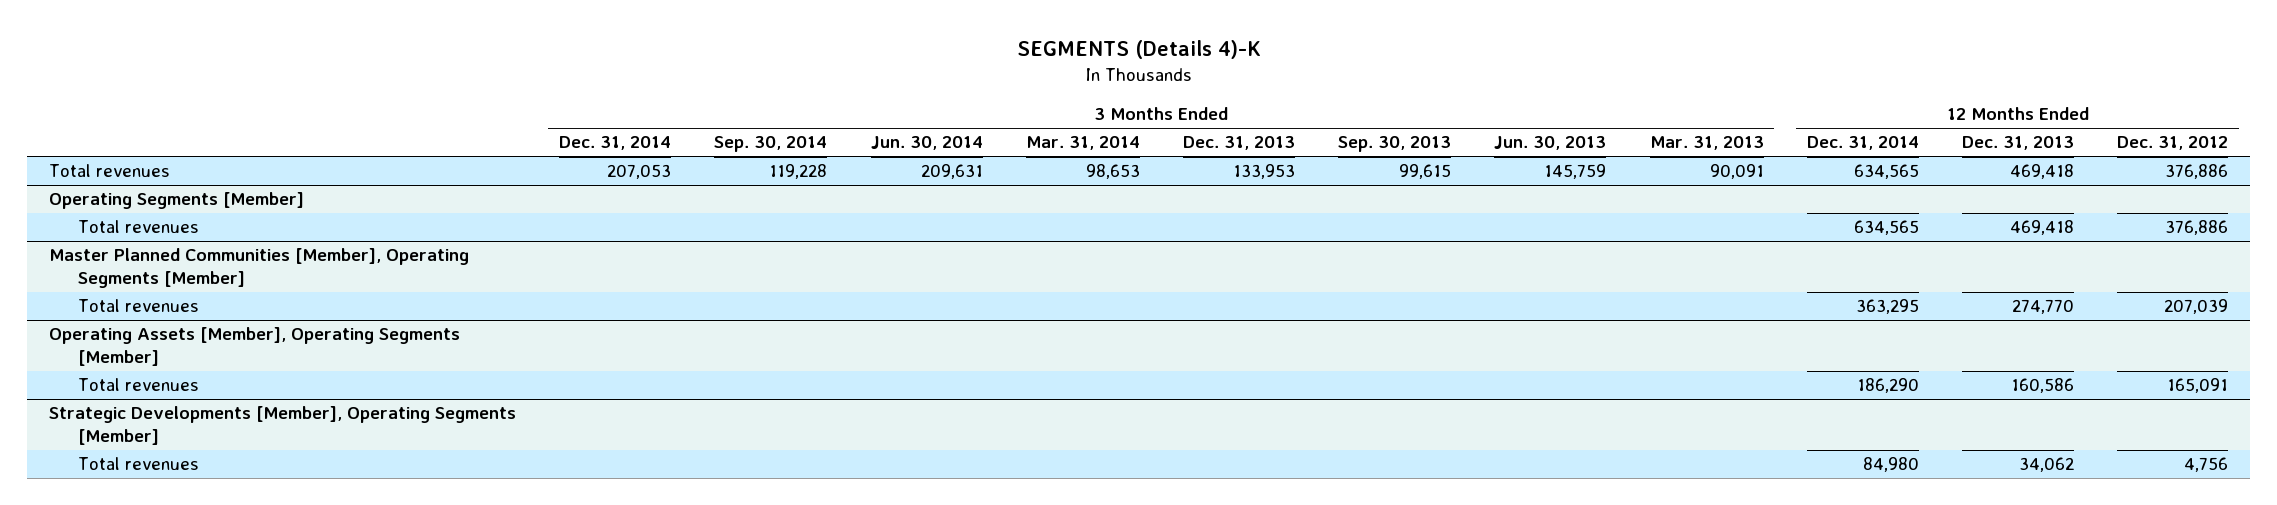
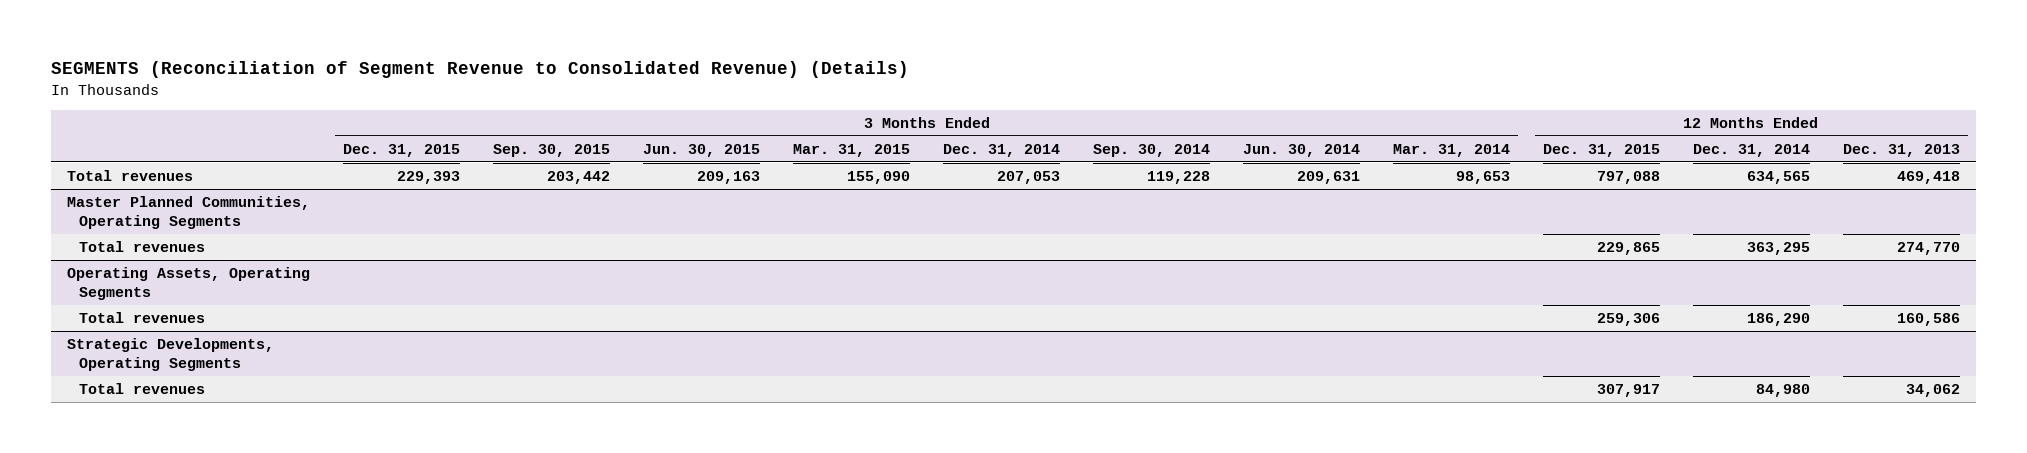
[1016,40,1261,60] SEGMENTS (Details 4)-K -> [50,61,909,79] SEGMENTS (Reconciliation of Segment Revenue to Consolidated Revenue) (Details)
[1183,136,1296,151] Dec. 31, 2013 -> none
[1338,136,1452,153] Sep. 30, 2013 -> none
[1494,136,1607,151] Jun. 30, 2013 -> none
[1649,136,1764,151] Mar. 31, 2013 -> none
[2117,136,2229,151] Dec. 31, 2012 -> none
none -> [343,143,461,157] Dec. 31, 2015
none -> [493,143,611,157] Sep. 30, 2015
none -> [643,143,761,157] Jun. 30, 2015
none -> [793,143,911,157] Mar. 31, 2015
none -> [1542,143,1660,157] Dec. 31, 2015
[49,192,305,210] Operating Segments [Member] -> none
[77,220,199,234] Total revenues -> none
[49,248,470,289] Master Planned Communities [Member], Operating Segments [Member] -> [67,195,311,229] Master Planned Communities, Operating Segments
[49,327,461,367] Operating Assets [Member], Operating Segments [Member] -> [67,266,311,300] Operating Assets, Operating Segments
[49,406,517,446] Strategic Developments [Member], Operating Segments [Member] -> [67,337,275,371] Strategic Developments, Operating Segments

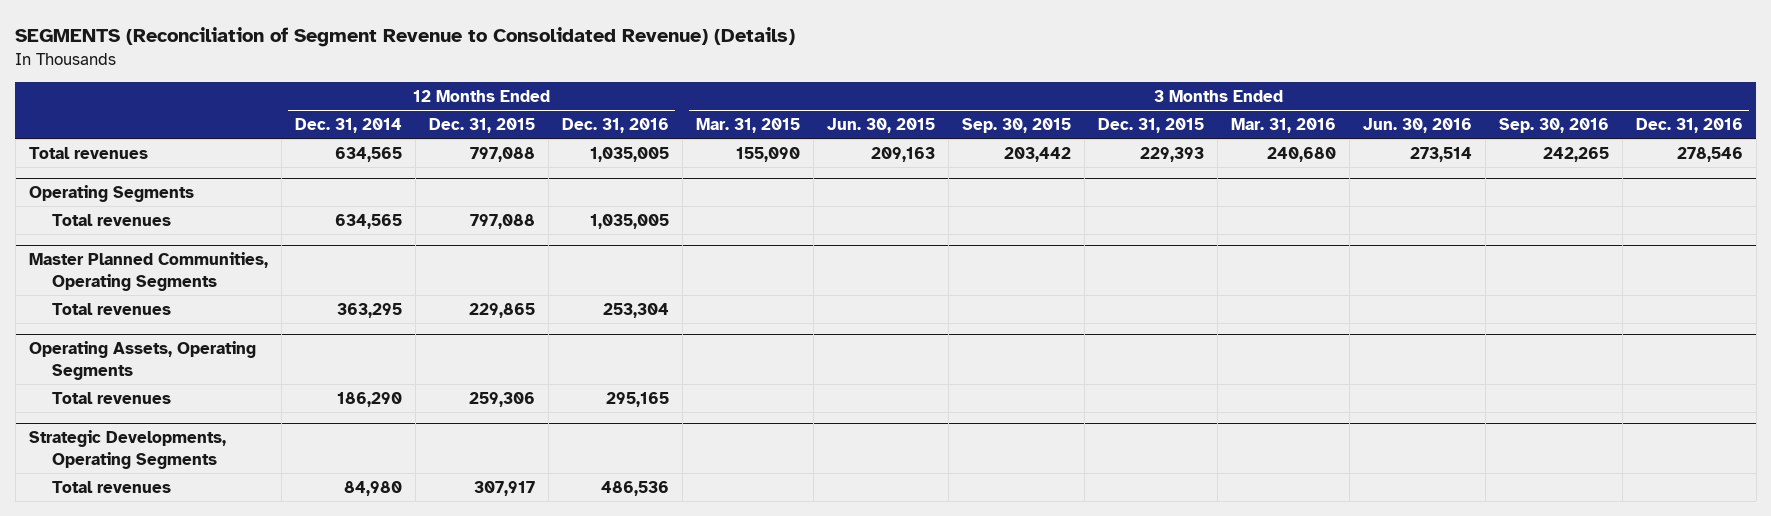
[943,143,1061,157] Dec. 31, 2014 -> none
[1092,143,1210,157] Sep. 30, 2014 -> none
[1242,143,1360,157] Jun. 30, 2014 -> none
[1392,143,1510,157] Mar. 31, 2014 -> none
[1842,143,1960,157] Dec. 31, 2013 -> none
none -> [561,118,669,134] Dec. 31, 2016
none -> [1230,118,1336,134] Mar. 31, 2016
none -> [1362,118,1472,134] Jun. 30, 2016
none -> [1498,118,1609,134] Sep. 30, 2016
none -> [1635,118,1743,134] Dec. 31, 2016
none -> [28,184,194,202] Operating Segments
none -> [51,213,171,226] Total revenues

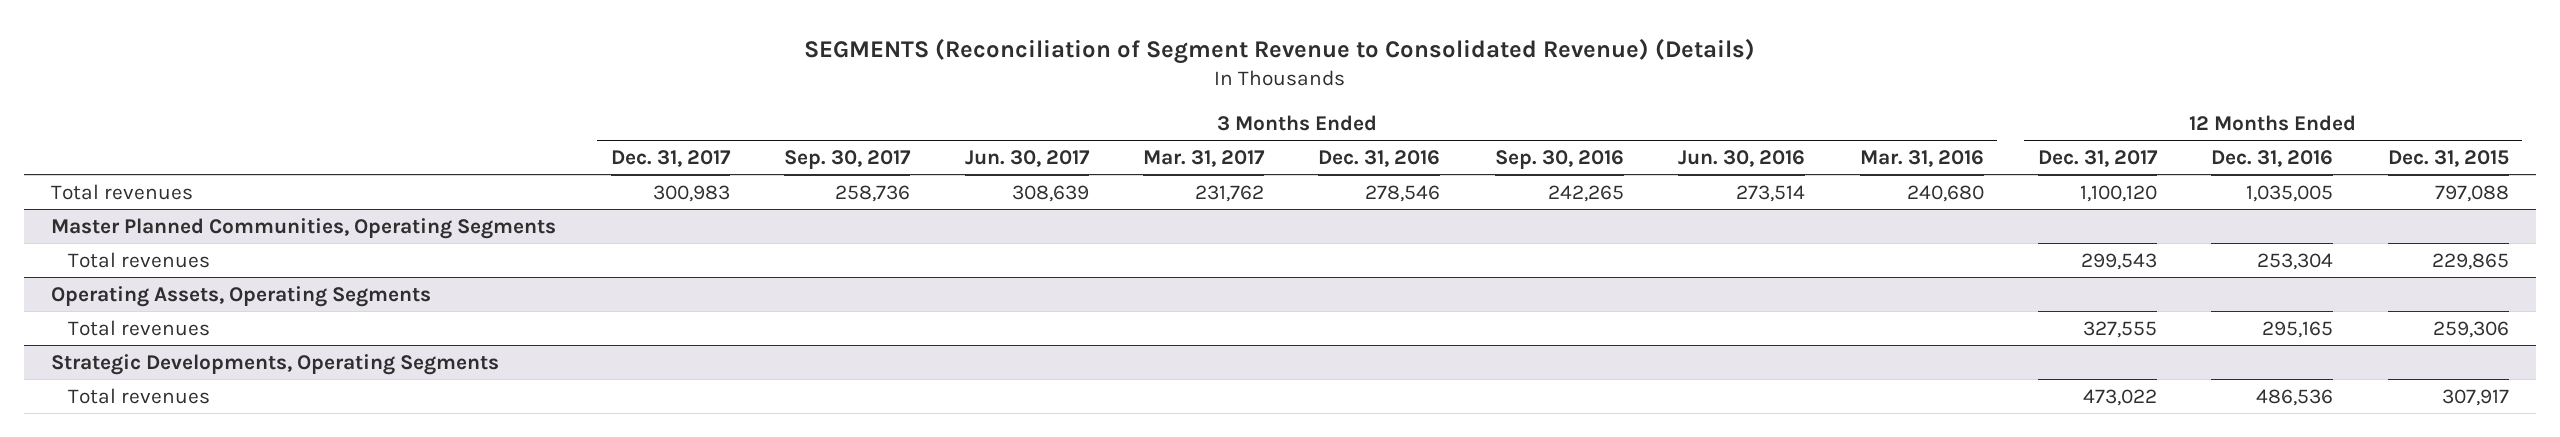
[294,118,402,134] Dec. 31, 2014 -> none
[695,118,800,134] Mar. 31, 2015 -> none
[826,118,935,134] Jun. 30, 2015 -> none
[961,118,1071,134] Sep. 30, 2015 -> none
[1097,118,1204,134] Dec. 31, 2015 -> none
none -> [610,149,731,167] Dec. 31, 2017
none -> [784,149,912,169] Sep. 30, 2017
none -> [964,149,1090,167] Jun. 30, 2017
none -> [1142,149,1265,167] Mar. 31, 2017
none -> [2038,149,2159,167] Dec. 31, 2017
[28,184,194,202] Operating Segments -> none
[51,213,171,226] Total revenues -> none

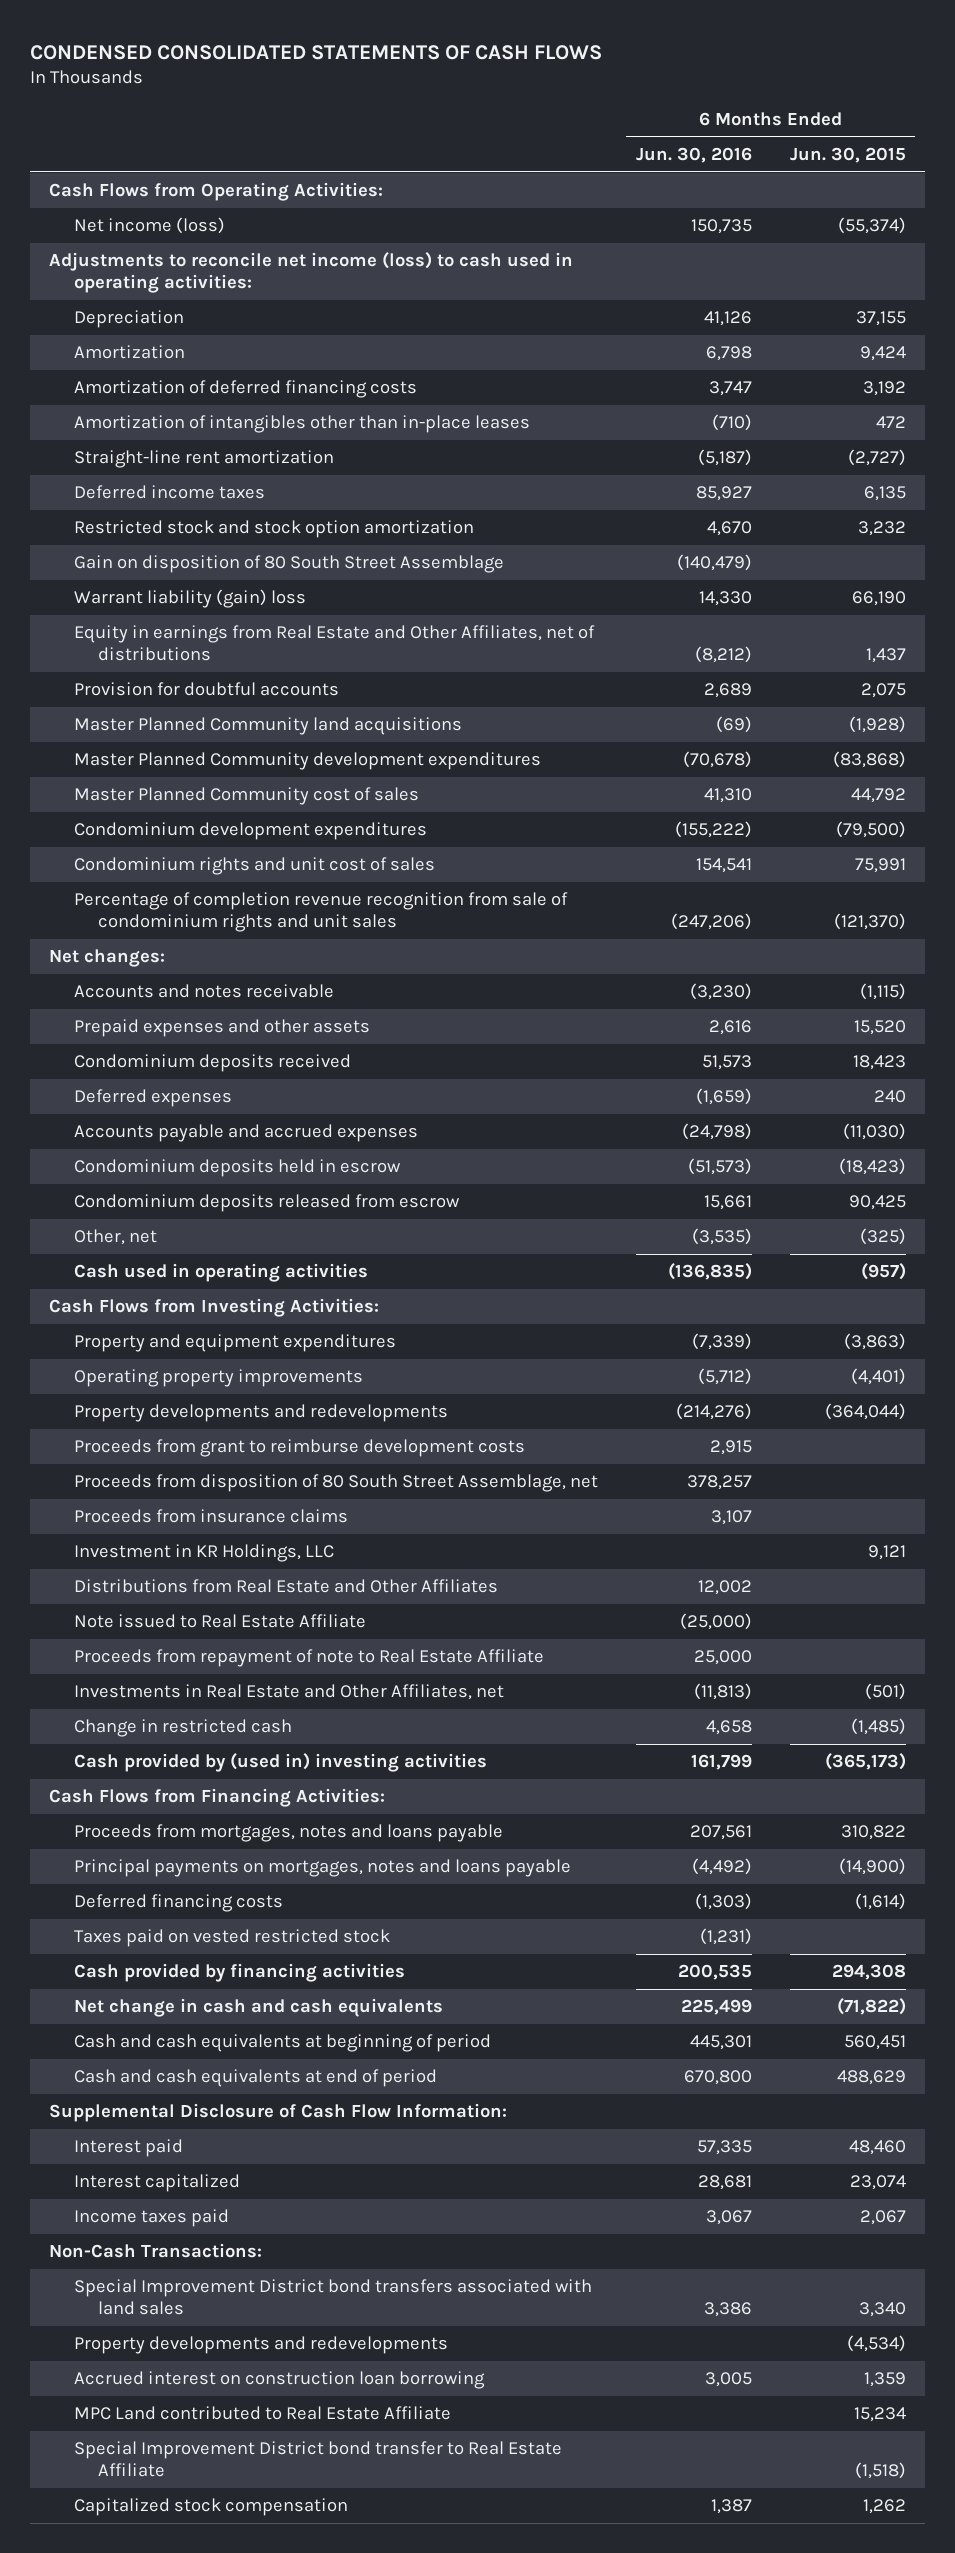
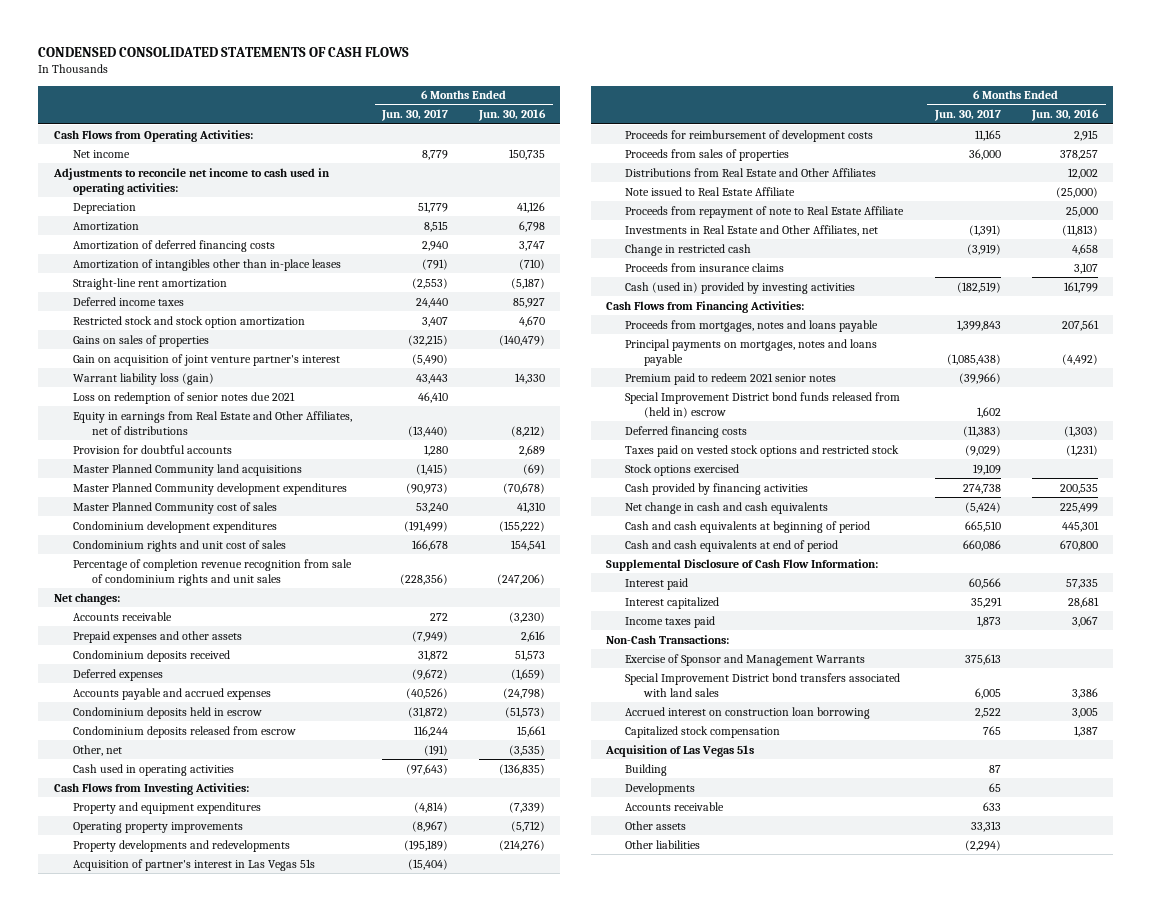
[789,147,906,164] Jun. 30, 2015 -> none
none -> [381,109,449,122] Jun. 30, 2017
[73,217,225,235] Net income (loss) -> [72,149,130,158] Net income
[49,252,574,294] Adjustments to reconcile net income (loss) to cash used in operating activities: -> [52,167,330,196] Adjustments to reconcile net income to cash used in operating activities:
[73,555,504,574] Gain on disposition of 80 South Street Assemblage -> [72,334,209,347] Gains on sales of properties
none -> [72,353,340,366] Gain on acquisition of joint venture partner's interest
[73,589,306,609] Warrant liability (gain) loss -> [72,372,214,385] Warrant liability loss (gain)
none -> [72,391,295,404] Loss on redemption of senior notes due 2021
[73,984,334,999] Accounts and notes receivable -> [72,611,172,621] Accounts receivable
[73,1544,334,1563] Investment in KR Holdings, LLC -> none
none -> [72,858,315,871] Acquisition of partner's interest in Las Vegas 51s
[73,1439,525,1458] Proceeds from grant to reimburse development costs -> [625,129,874,142] Proceeds for reimbursement of development costs
[73,1474,598,1493] Proceeds from disposition of 80 South Street Assemblage, net -> [625,148,790,161] Proceeds from sales of properties
[73,1509,348,1524] Proceeds from insurance claims -> [625,262,785,272] Proceeds from insurance claims
[73,1753,487,1773] Cash provided by (used in) investing activities -> [625,281,856,294] Cash (used in) provided by investing activities
none -> [625,372,837,385] Premium paid to redeem 2021 senior notes
none -> [625,391,901,419] Special Improvement District bond funds released from (held in) escrow
[73,1929,390,1948] Taxes paid on vested restricted stock -> [625,444,900,457] Taxes paid on vested stock options and restricted stock
none -> [625,463,740,476] Stock options exercised
none -> [625,653,866,666] Exercise of Sponsor and Management Warrants
[73,2336,448,2355] Property developments and redevelopments -> none
[73,2406,451,2421] MPC Land contributed to Real Estate Affiliate -> none
[73,2441,562,2478] Special Improvement District bond transfer to Real Estate Affiliate -> none
none -> [605,744,755,757] Acquisition of Las Vegas 51s
none -> [625,763,668,776] Building
none -> [625,782,696,795] Developments
none -> [625,801,725,811] Accounts receivable
none -> [625,820,687,830] Other assets
none -> [625,839,701,849] Other liabilities

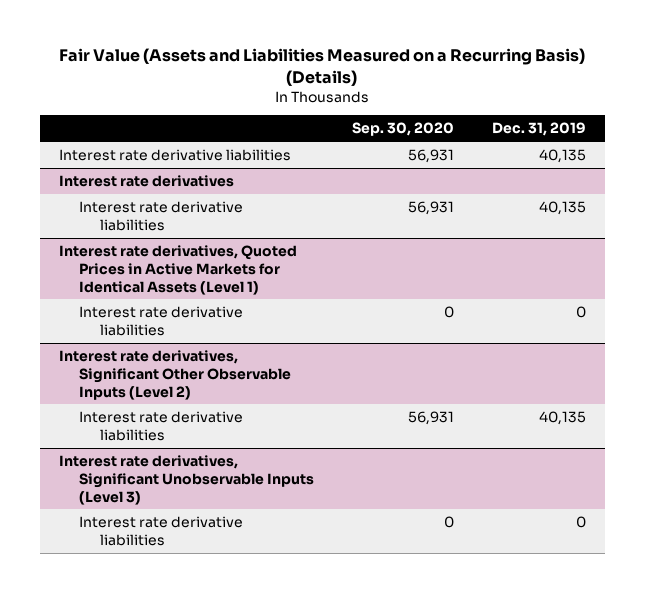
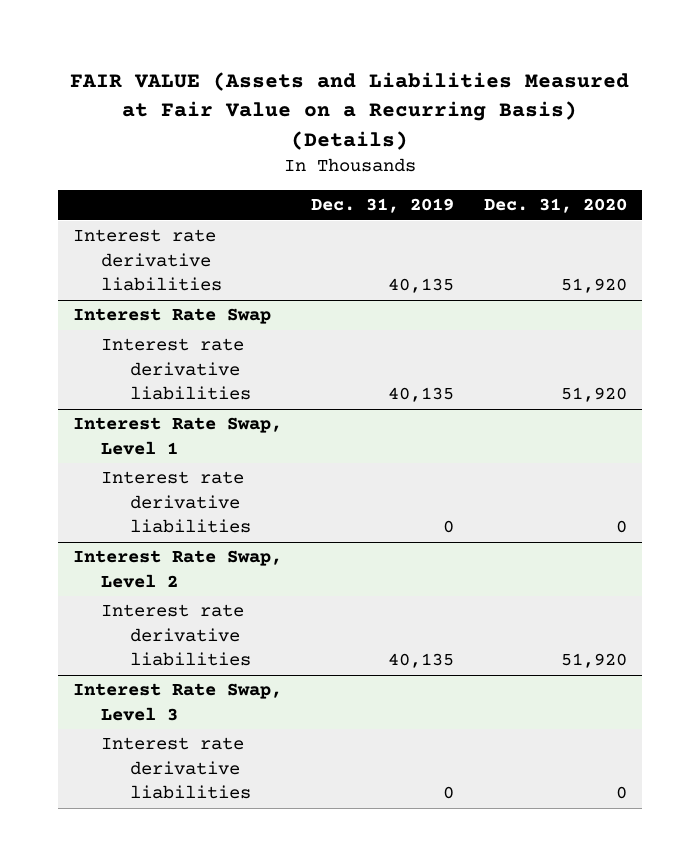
[59,48,586,86] Fair Value (Assets and Liabilities Measured on a Recurring Basis) (Details) -> [69,72,629,150] FAIR VALUE (Assets and Liabilities Measured at Fair Value on a Recurring Basis) (Details)
[352,122,455,137] Sep. 30, 2020 -> none
none -> [484,198,628,214] Dec. 31, 2020
[58,174,234,187] Interest rate derivatives -> [72,308,271,325] Interest Rate Swap
[58,244,297,295] Interest rate derivatives, Quoted Prices in Active Markets for Identical Assets (Level 1) -> none
none -> [72,417,282,455] Interest Rate Swap, Level 1
[58,349,292,400] Interest rate derivatives, Significant Other Observable Inputs (Level 2) -> none
none -> [72,550,282,588] Interest Rate Swap, Level 2
[58,454,315,505] Interest rate derivatives, Significant Unobservable Inputs (Level 3) -> none
none -> [72,683,282,721] Interest Rate Swap, Level 3

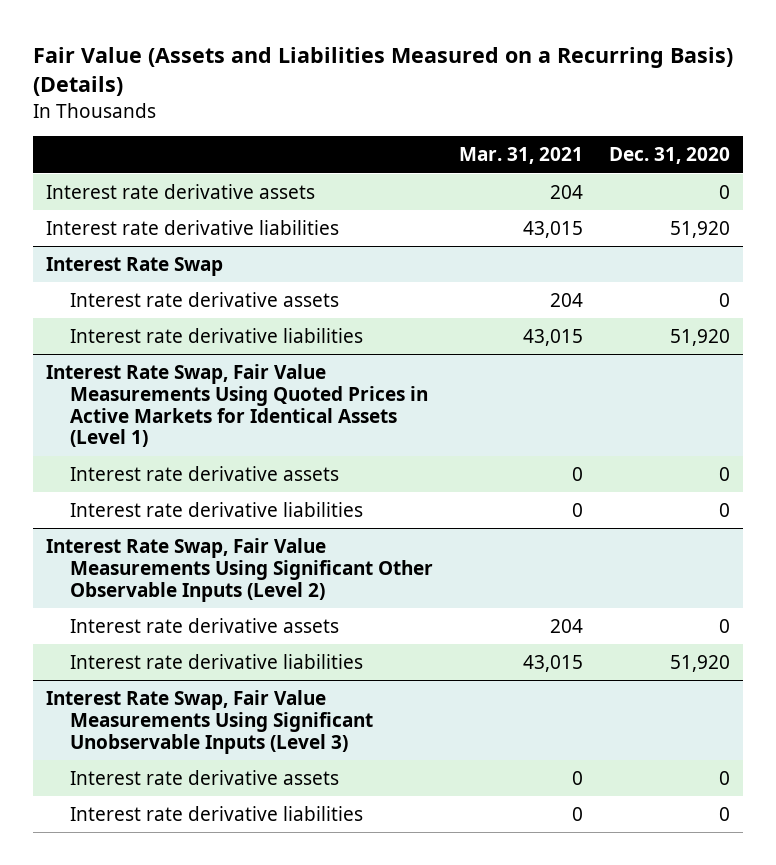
[69,72,629,150] FAIR VALUE (Assets and Liabilities Measured at Fair Value on a Recurring Basis) (Details) -> [33,46,734,97] Fair Value (Assets and Liabilities Measured on a Recurring Basis) (Details)
[311,198,455,214] Dec. 31, 2019 -> none
none -> [458,147,583,165] Mar. 31, 2021
none -> [46,183,316,199] Interest rate derivative assets
none -> [69,291,339,307] Interest rate derivative assets
[72,417,282,455] Interest Rate Swap, Level 1 -> none
none -> [46,363,428,448] Interest Rate Swap, Fair Value Measurements Using Quoted Prices in Active Markets for Identical Assets (Level 1)
none -> [69,465,339,481] Interest rate derivative assets
[72,550,282,588] Interest Rate Swap, Level 2 -> none
none -> [46,537,433,602] Interest Rate Swap, Fair Value Measurements Using Significant Other Observable Inputs (Level 2)
none -> [69,617,339,633] Interest rate derivative assets
[72,683,282,721] Interest Rate Swap, Level 3 -> none
none -> [46,689,373,754] Interest Rate Swap, Fair Value Measurements Using Significant Unobservable Inputs (Level 3)
none -> [69,769,339,785] Interest rate derivative assets

